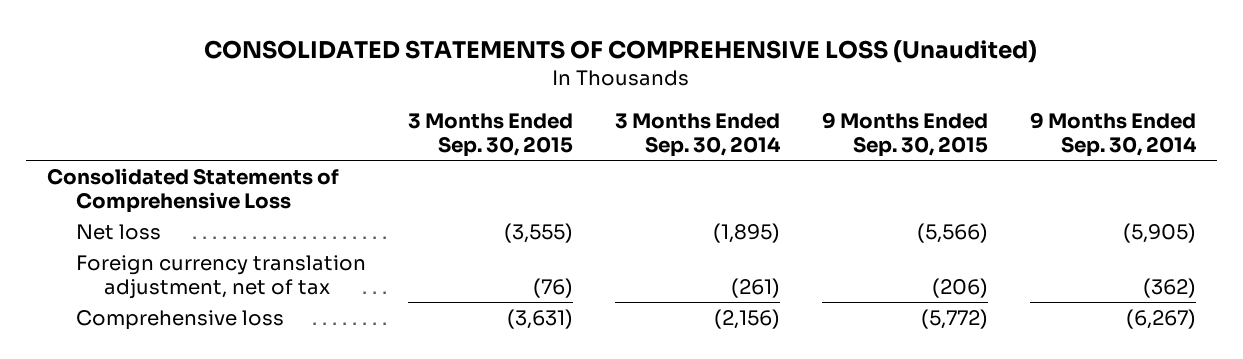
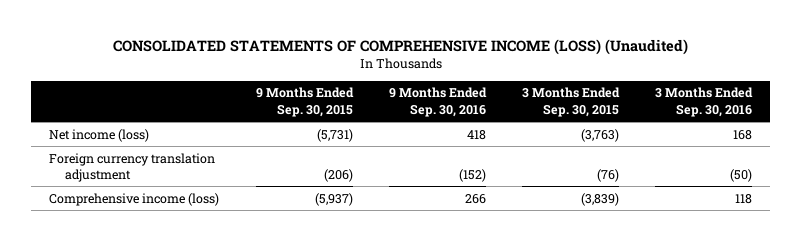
[204,39,1038,63] CONSOLIDATED STATEMENTS OF COMPREHENSIVE LOSS (Unaudited) -> [112,38,688,55] CONSOLIDATED STATEMENTS OF COMPREHENSIVE INCOME (LOSS) (Unaudited)
[614,112,781,158] 3 Months Ended Sep. 30, 2014 -> none
[1029,111,1197,158] 9 Months Ended Sep. 30, 2014 -> none
none -> [388,87,487,117] 9 Months Ended Sep. 30, 2016
none -> [655,87,754,117] 3 Months Ended Sep. 30, 2016
[47,167,340,214] Consolidated Statements of Comprehensive Loss -> none
[75,223,161,240] Net loss -> [49,128,150,142] Net income (loss)
[503,222,573,243] (3,555) -> [580,128,619,142] (3,763)
[916,222,988,243] (5,566) -> [316,128,353,142] (5,731)
[75,254,366,300] Foreign currency translation adjustment, net of tax -> [49,152,216,182] Foreign currency translation adjustment
[75,309,284,330] Comprehensive loss -> [49,192,220,206] Comprehensive income (loss)
[506,308,573,329] (3,631) -> [580,192,619,206] (3,839)
[920,308,988,329] (5,772) -> [314,192,353,206] (5,937)

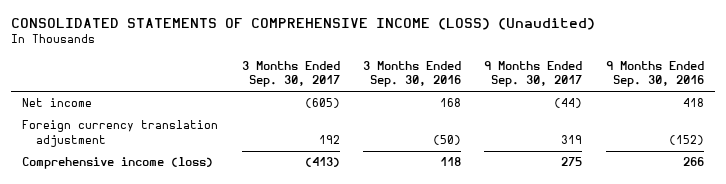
[255,87,354,117] 9 Months Ended Sep. 30, 2015 -> none
[521,87,620,117] 3 Months Ended Sep. 30, 2015 -> none
none -> [241,60,340,88] 3 Months Ended Sep. 30, 2017
none -> [484,60,583,88] 9 Months Ended Sep. 30, 2017
[49,128,150,142] Net income (loss) -> [22,98,93,108] Net income

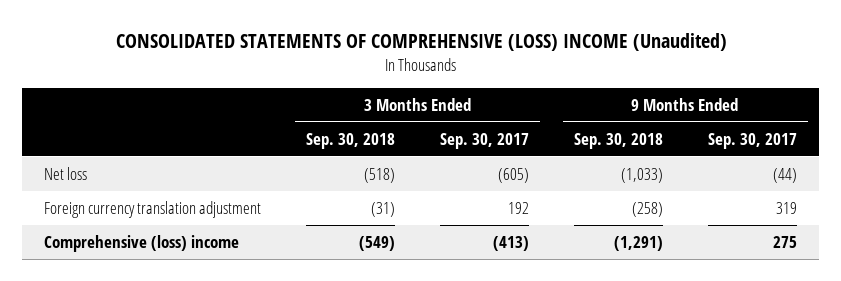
[10,18,595,31] CONSOLIDATED STATEMENTS OF COMPREHENSIVE INCOME (LOSS) (Unaudited) -> [115,33,727,52] CONSOLIDATED STATEMENTS OF COMPREHENSIVE (LOSS) INCOME (Unaudited)
[362,60,461,88] 3 Months Ended Sep. 30, 2016 -> none
[605,60,704,88] 9 Months Ended Sep. 30, 2016 -> none
none -> [306,132,396,149] Sep. 30, 2018
none -> [573,132,663,149] Sep. 30, 2018
[22,98,93,108] Net income -> [44,166,88,180] Net loss
[22,157,214,170] Comprehensive income (loss) -> [44,234,240,252] Comprehensive (loss) income

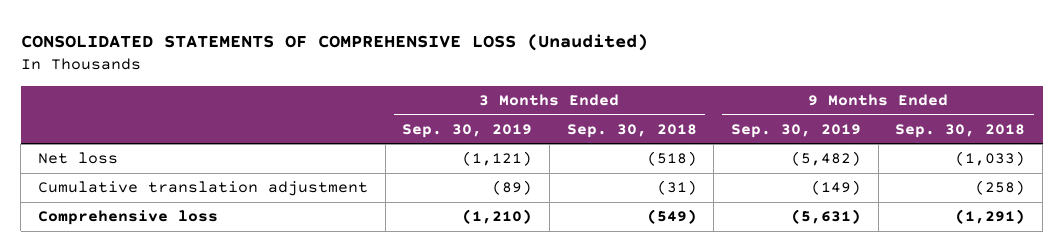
[115,33,727,52] CONSOLIDATED STATEMENTS OF COMPREHENSIVE (LOSS) INCOME (Unaudited) -> [20,33,648,51] CONSOLIDATED STATEMENTS OF COMPREHENSIVE LOSS (Unaudited)
[440,132,530,149] Sep. 30, 2017 -> none
[707,132,797,149] Sep. 30, 2017 -> none
none -> [402,123,533,138] Sep. 30, 2019
none -> [731,123,862,138] Sep. 30, 2019
[44,200,262,218] Foreign currency translation adjustment -> [37,181,368,197] Cumulative translation adjustment
[44,234,240,252] Comprehensive (loss) income -> [37,210,218,226] Comprehensive loss

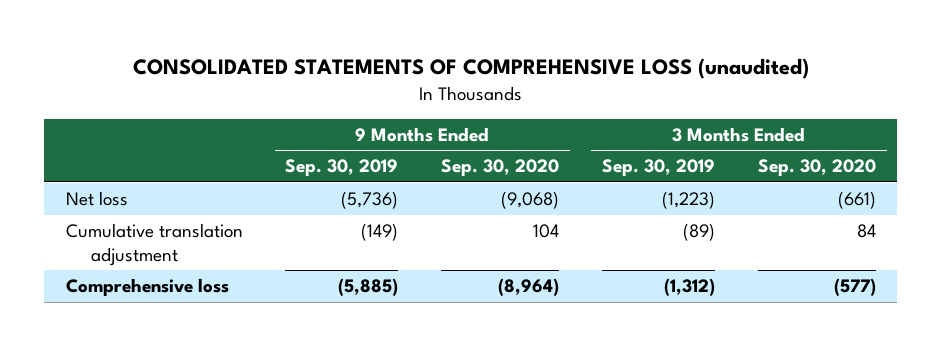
[20,33,648,51] CONSOLIDATED STATEMENTS OF COMPREHENSIVE LOSS (Unaudited) -> [132,57,809,79] CONSOLIDATED STATEMENTS OF COMPREHENSIVE LOSS (unaudited)
[566,123,697,138] Sep. 30, 2018 -> none
[895,123,1026,138] Sep. 30, 2018 -> none
none -> [441,159,560,177] Sep. 30, 2020
none -> [757,159,876,177] Sep. 30, 2020
[462,151,533,167] (1,121) -> [662,191,716,210] (1,223)
[791,151,862,167] (5,482) -> [341,191,399,210] (5,736)
[462,209,533,225] (1,210) -> [664,278,716,297] (1,312)
[791,209,862,225] (5,631) -> [338,278,399,297] (5,885)

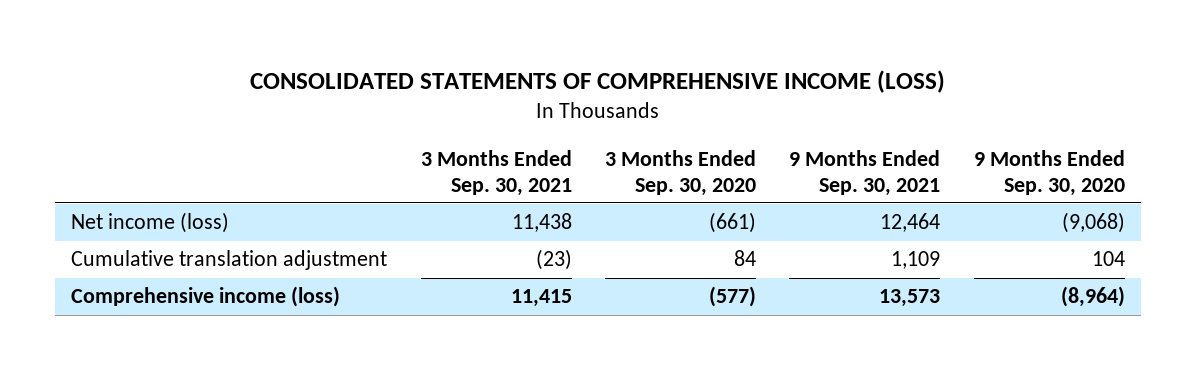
[132,57,809,79] CONSOLIDATED STATEMENTS OF COMPREHENSIVE LOSS (unaudited) -> [250,69,946,93] CONSOLIDATED STATEMENTS OF COMPREHENSIVE INCOME (LOSS)
[285,159,399,177] Sep. 30, 2019 -> none
[602,159,716,177] Sep. 30, 2019 -> none
none -> [420,149,572,196] 3 Months Ended Sep. 30, 2021
none -> [789,149,941,196] 9 Months Ended Sep. 30, 2021
[65,191,128,207] Net loss -> [71,212,230,234] Net income (loss)
[65,278,229,297] Comprehensive loss -> [71,286,341,308] Comprehensive income (loss)

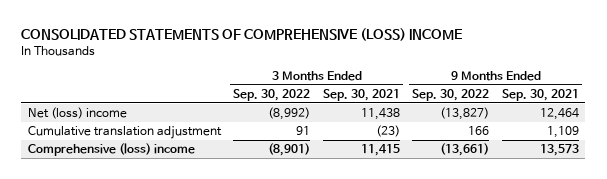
[250,69,946,93] CONSOLIDATED STATEMENTS OF COMPREHENSIVE INCOME (LOSS) -> [21,28,463,42] CONSOLIDATED STATEMENTS OF COMPREHENSIVE (LOSS) INCOME
[605,149,757,196] 3 Months Ended Sep. 30, 2020 -> none
[973,149,1125,196] 9 Months Ended Sep. 30, 2020 -> none
none -> [233,89,311,102] Sep. 30, 2022
none -> [412,89,490,102] Sep. 30, 2022
[71,212,230,234] Net income (loss) -> [27,107,127,120] Net (loss) income
[71,286,341,308] Comprehensive income (loss) -> [27,143,195,157] Comprehensive (loss) income

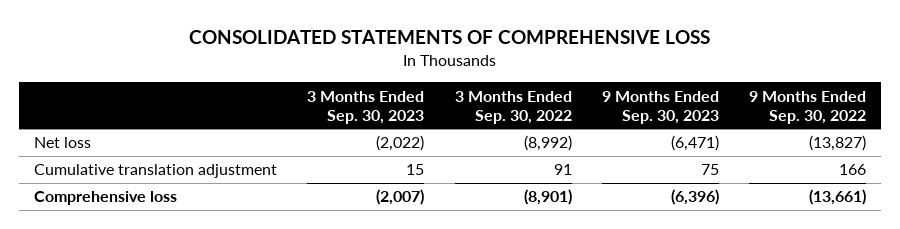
[21,28,463,42] CONSOLIDATED STATEMENTS OF COMPREHENSIVE (LOSS) INCOME -> [189,30,711,45] CONSOLIDATED STATEMENTS OF COMPREHENSIVE LOSS
[322,89,400,102] Sep. 30, 2021 -> none
[501,89,579,102] Sep. 30, 2021 -> none
none -> [307,90,425,124] 3 Months Ended Sep. 30, 2023
none -> [601,90,719,124] 9 Months Ended Sep. 30, 2023
[27,107,127,120] Net (loss) income -> [34,137,92,149] Net loss
[27,143,195,157] Comprehensive (loss) income -> [34,191,178,206] Comprehensive loss

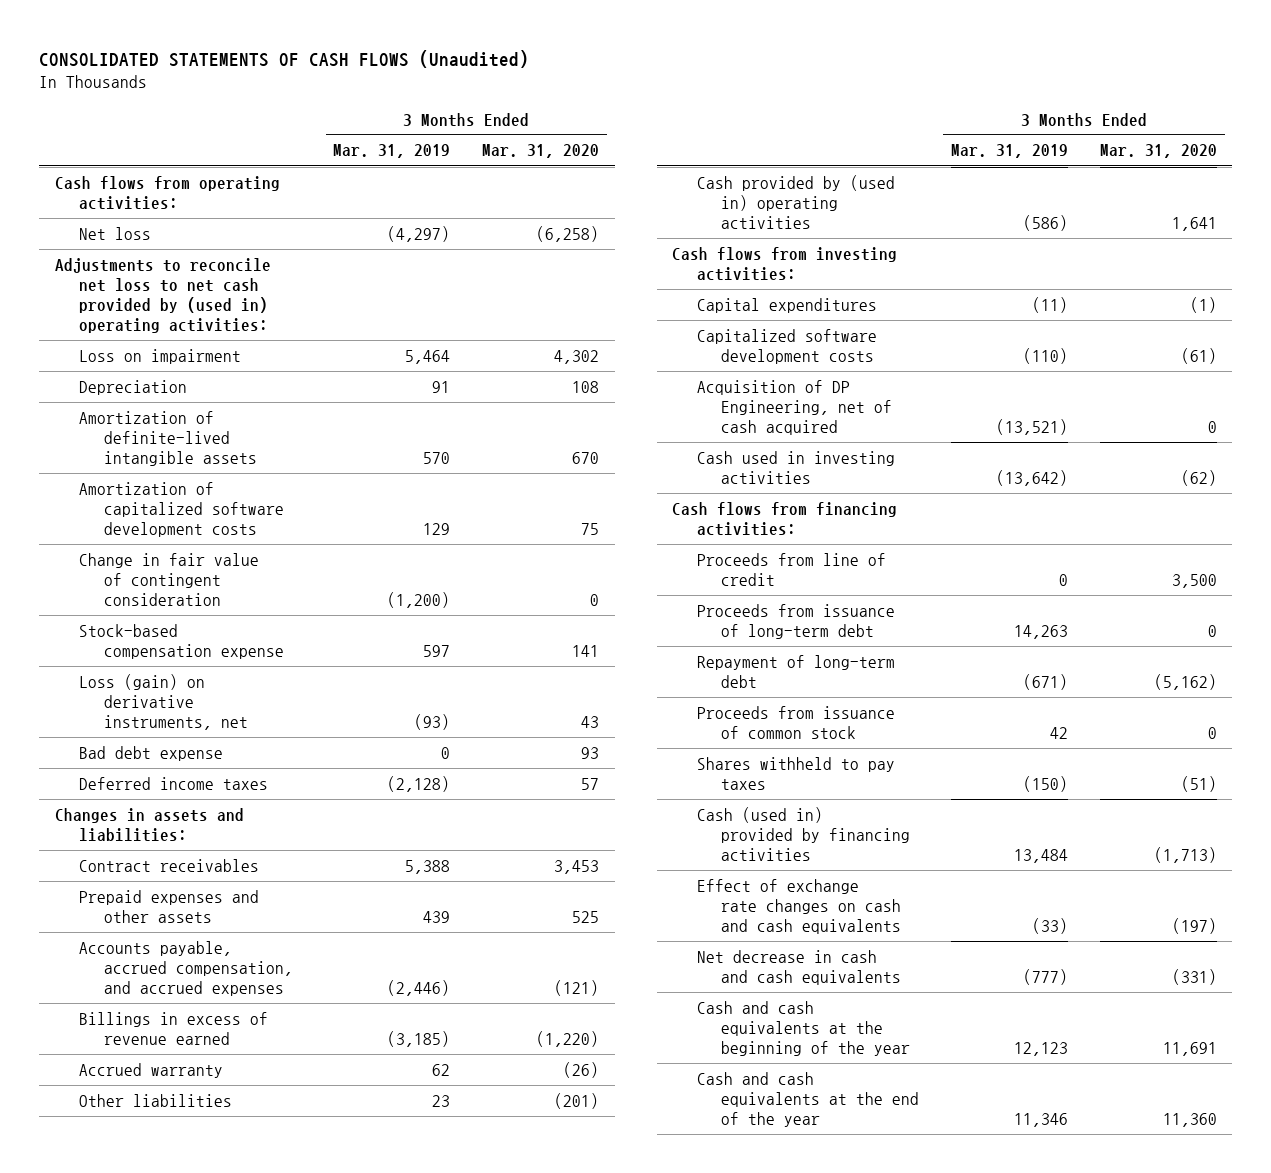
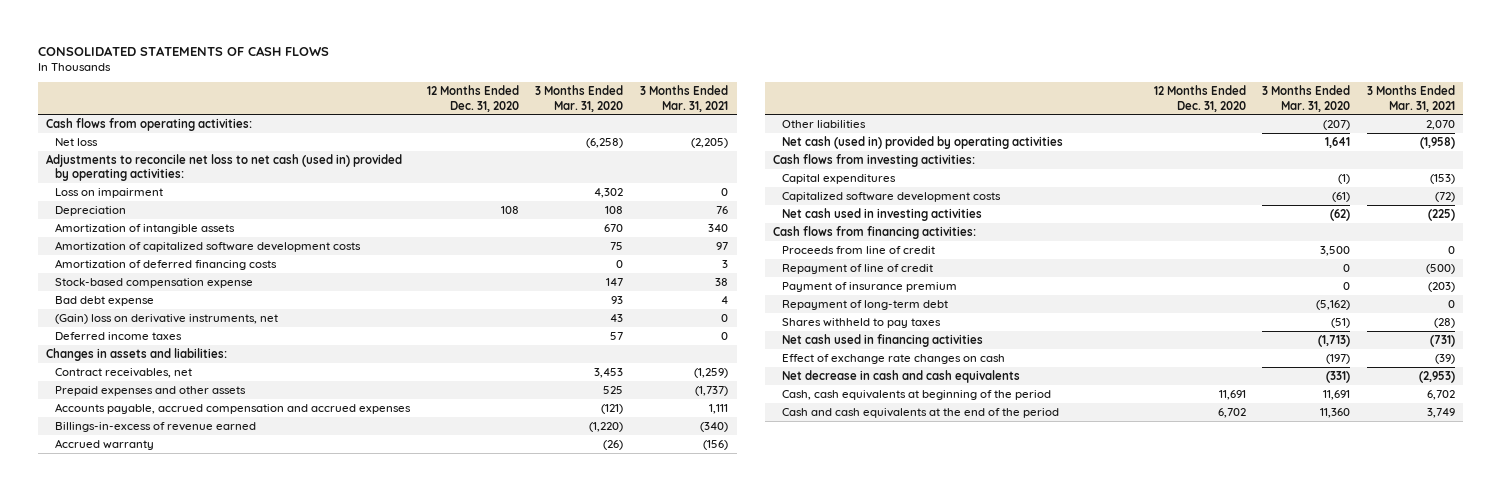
[38,49,529,68] CONSOLIDATED STATEMENTS OF CASH FLOWS (Unaudited) -> [38,45,330,56] CONSOLIDATED STATEMENTS OF CASH FLOWS
[333,144,451,159] Mar. 31, 2019 -> none
none -> [426,84,519,112] 12 Months Ended Dec. 31, 2020
none -> [640,84,729,112] 3 Months Ended Mar. 31, 2021
[54,257,271,333] Adjustments to reconcile net loss to net cash provided by (used in) operating activities: -> [46,153,403,182] Adjustments to reconcile net loss to net cash (used in) provided by operating activities:
[79,410,257,466] Amortization of definite-lived intangible assets -> [55,222,236,234] Amortization of intangible assets
[79,552,260,606] Change in fair value of contingent consideration -> none
[79,673,248,730] Loss (gain) on derivative instruments, net -> none
none -> [55,258,278,270] Amortization of deferred financing costs
[572,644,600,657] 141 -> [606,277,624,286] 147
none -> [55,313,279,324] (Gain) loss on derivative instruments, net
[79,858,260,872] Contract receivables -> [55,367,193,378] Contract receivables, net
[79,940,293,996] Accounts payable, accrued compensation, and accrued expenses -> [55,402,412,414] Accounts payable, accrued compensation and accrued expenses
[79,1011,269,1045] Billings in excess of revenue earned -> [55,421,257,432] Billings-in-excess of revenue earned
[554,1092,600,1109] (201) -> [1323,119,1351,130] (207)
[696,174,895,229] Cash provided by (used in) operating activities -> [781,135,1063,149] Net cash (used in) provided by operating activities
[696,379,893,435] Acquisition of DP Engineering, net of cash acquired -> none
[696,450,895,484] Cash used in investing activities -> [781,207,982,221] Net cash used in investing activities
[696,603,895,639] Proceeds from issuance of long-term debt -> none
none -> [781,263,933,274] Repayment of line of credit
none -> [781,281,957,292] Payment of insurance premium
[696,705,895,739] Proceeds from issuance of common stock -> none
[696,806,911,861] Cash (used in) provided by financing activities -> [781,333,983,347] Net cash used in financing activities
[696,878,902,934] Effect of exchange rate changes on cash and cash equivalents -> [781,353,1005,364] Effect of exchange rate changes on cash
[696,1000,911,1056] Cash and cash equivalents at the beginning of the year -> [781,389,1051,400] Cash, cash equivalents at beginning of the period
[696,1071,920,1127] Cash and cash equivalents at the end of the year -> [781,407,1059,418] Cash and cash equivalents at the end of the period

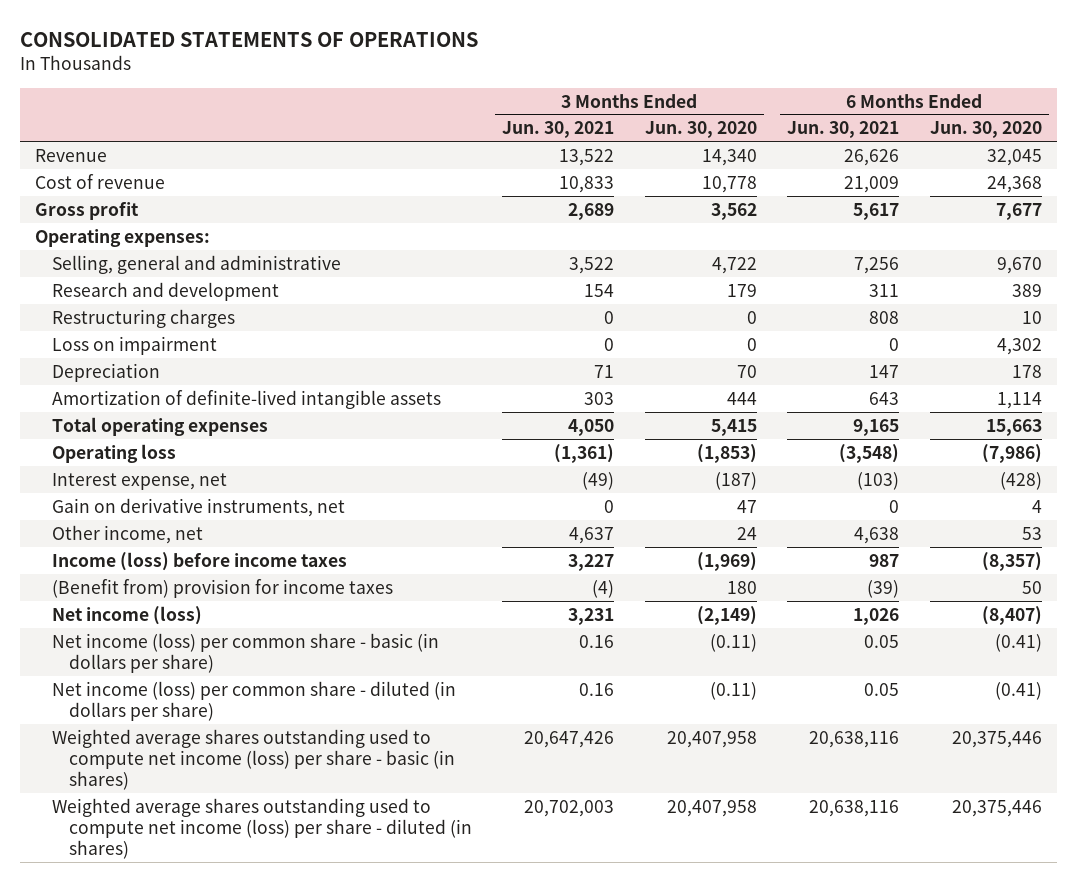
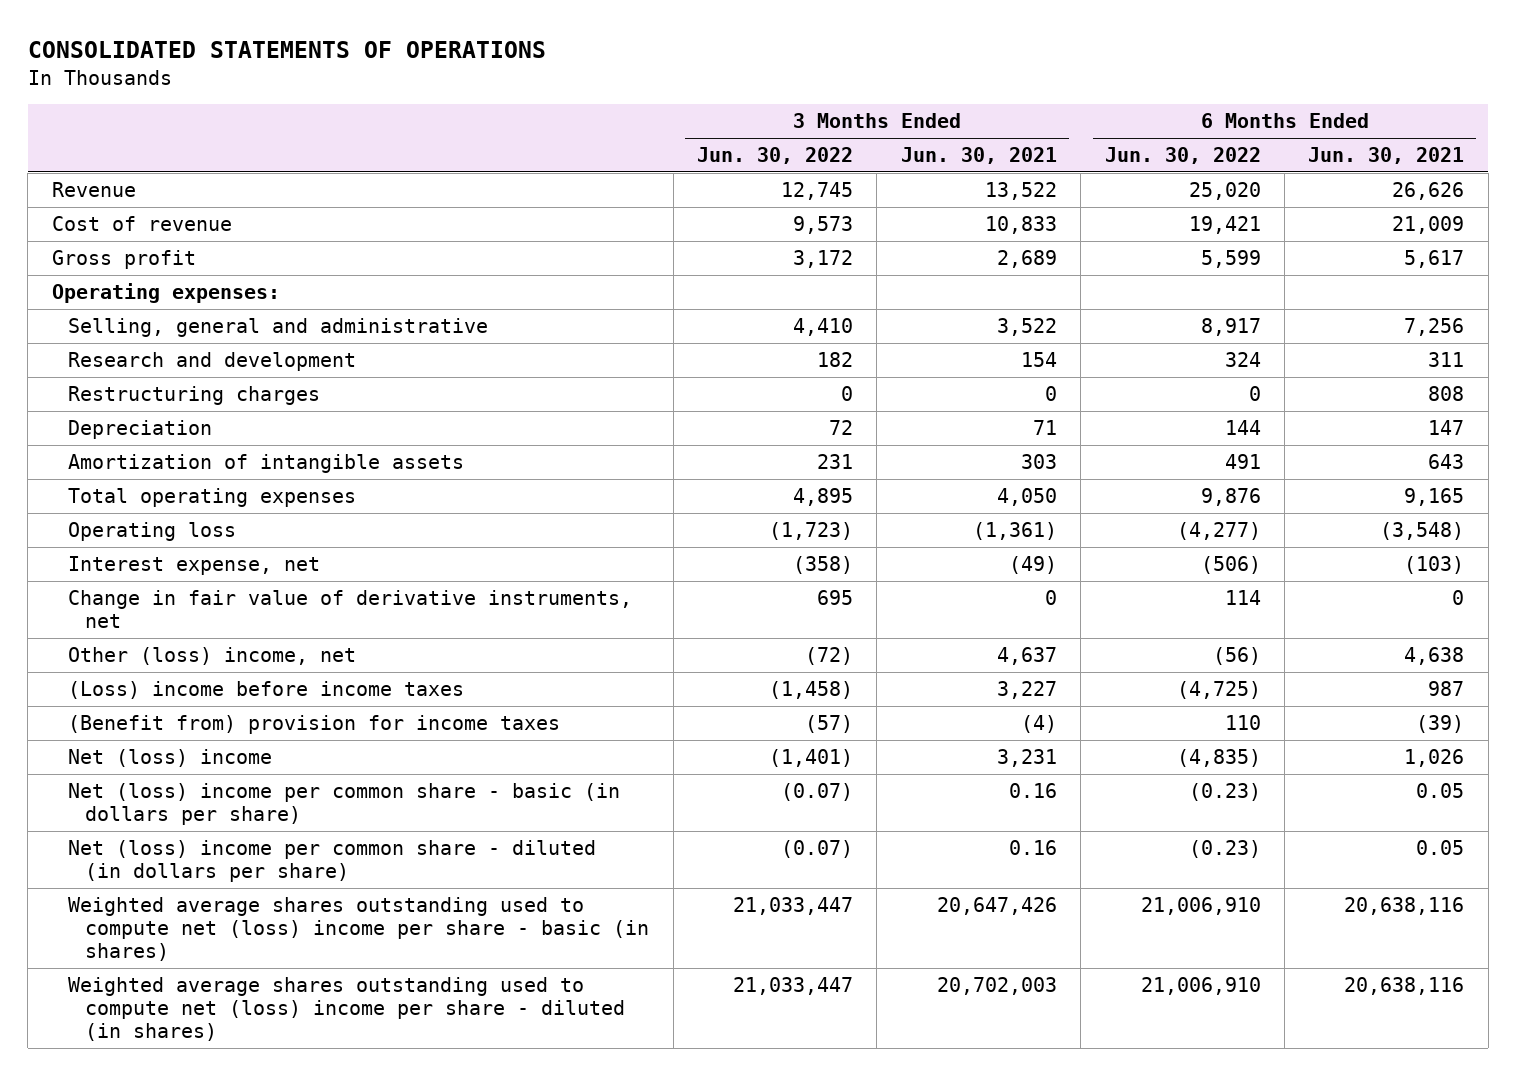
[644,121,757,139] Jun. 30, 2020 -> none
[929,121,1042,139] Jun. 30, 2020 -> none
none -> [696,147,853,165] Jun. 30, 2022
none -> [1104,147,1261,165] Jun. 30, 2022
[51,335,217,355] Loss on impairment -> none
[51,389,441,409] Amortization of definite-lived intangible assets -> [68,454,465,474] Amortization of intangible assets
[51,497,345,517] Gain on derivative instruments, net -> none
none -> [68,590,633,629] Change in fair value of derivative instruments, net
[51,524,203,544] Other income, net -> [68,647,357,666] Other (loss) income, net
[51,551,347,571] Income (loss) before income taxes -> [68,681,465,700] (Loss) income before income taxes
[51,605,202,625] Net income (loss) -> [68,749,273,768] Net (loss) income
[51,632,439,673] Net income (loss) per common share - basic (in dollars per share) -> [68,783,621,826] Net (loss) income per common share - basic (in dollars per share)
[51,680,456,721] Net income (loss) per common share - diluted (in dollars per share) -> [68,840,597,883] Net (loss) income per common share - diluted (in dollars per share)
[51,728,455,790] Weighted average shares outstanding used to compute net income (loss) per share - basic (in shares) -> [68,897,650,962] Weighted average shares outstanding used to compute net (loss) income per share - basic (in shares)
[51,797,472,859] Weighted average shares outstanding used to compute net income (loss) per share - diluted (in shares) -> [68,977,626,1042] Weighted average shares outstanding used to compute net (loss) income per share - diluted (in shares)

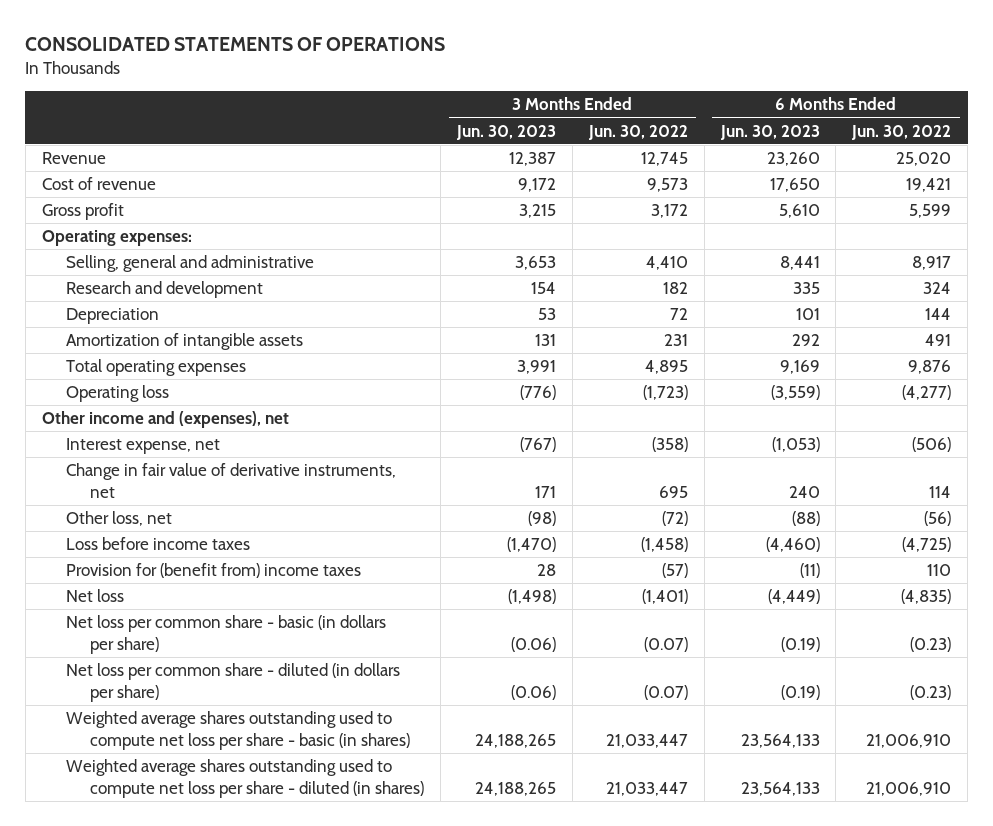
[900,147,1057,165] Jun. 30, 2021 -> none
[1308,147,1465,165] Jun. 30, 2021 -> none
none -> [455,124,556,140] Jun. 30, 2023
none -> [719,124,820,140] Jun. 30, 2023
[68,386,321,406] Restructuring charges -> none
none -> [41,411,289,429] Other income and (expenses), net
[68,647,357,666] Other (loss) income, net -> [65,511,172,527] Other loss, net
[68,681,465,700] (Loss) income before income taxes -> [65,537,250,551] Loss before income taxes
[68,715,561,735] (Benefit from) provision for income taxes -> [65,563,361,579] Provision for (benefit from) income taxes
[68,749,273,768] Net (loss) income -> [65,589,124,603] Net loss
[68,783,621,826] Net (loss) income per common share - basic (in dollars per share) -> [65,615,386,655] Net loss per common share - basic (in dollars per share)
[68,840,597,883] Net (loss) income per common share - diluted (in dollars per share) -> [65,663,400,703] Net loss per common share - diluted (in dollars per share)
[68,897,650,962] Weighted average shares outstanding used to compute net (loss) income per share - basic (in shares) -> [65,711,410,751] Weighted average shares outstanding used to compute net loss per share - basic (in shares)
[68,977,626,1042] Weighted average shares outstanding used to compute net (loss) income per share - diluted (in shares) -> [65,759,424,799] Weighted average shares outstanding used to compute net loss per share - diluted (in shares)

